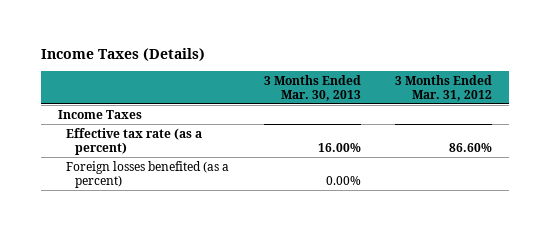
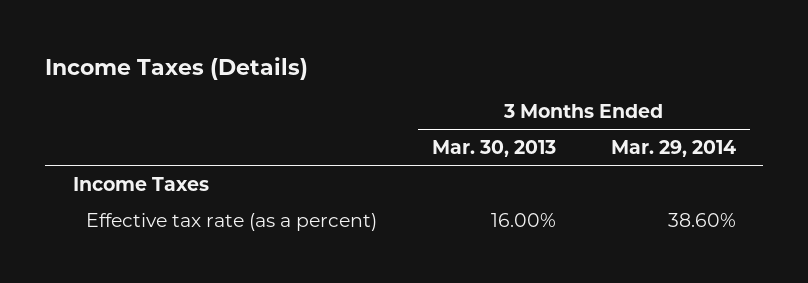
[395,75,493,101] 3 Months Ended Mar. 31, 2012 -> none
none -> [610,140,736,158] Mar. 29, 2014
[66,160,230,188] Foreign losses benefited (as a percent) -> none

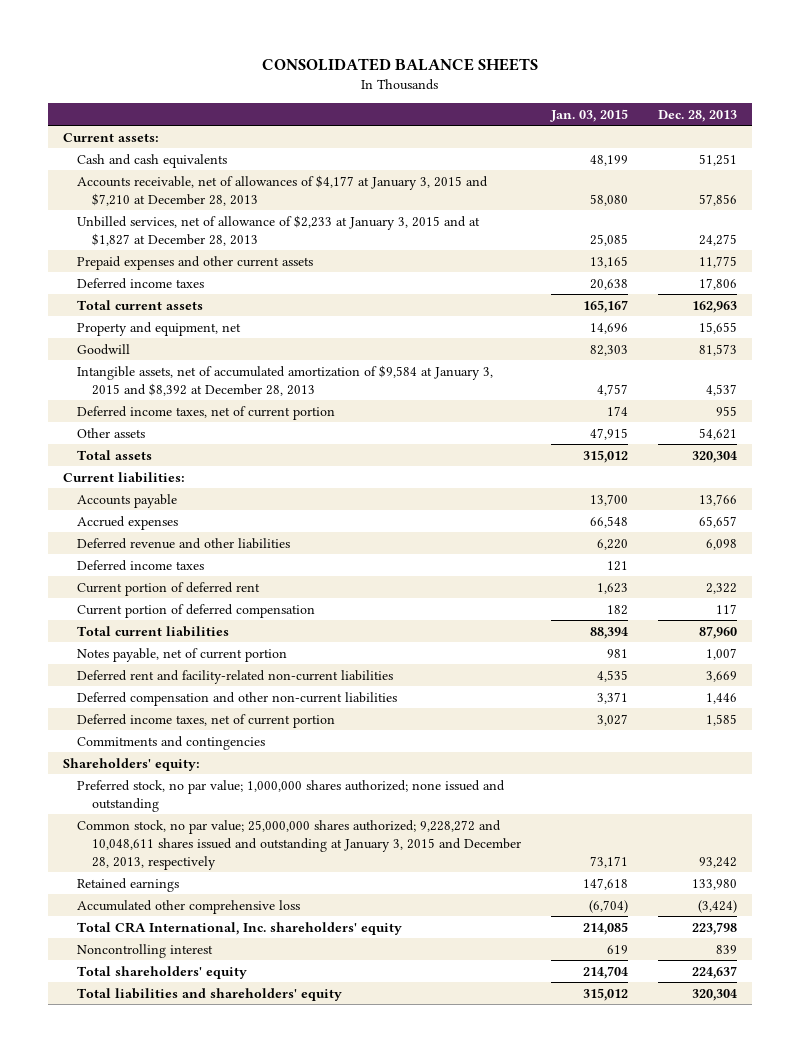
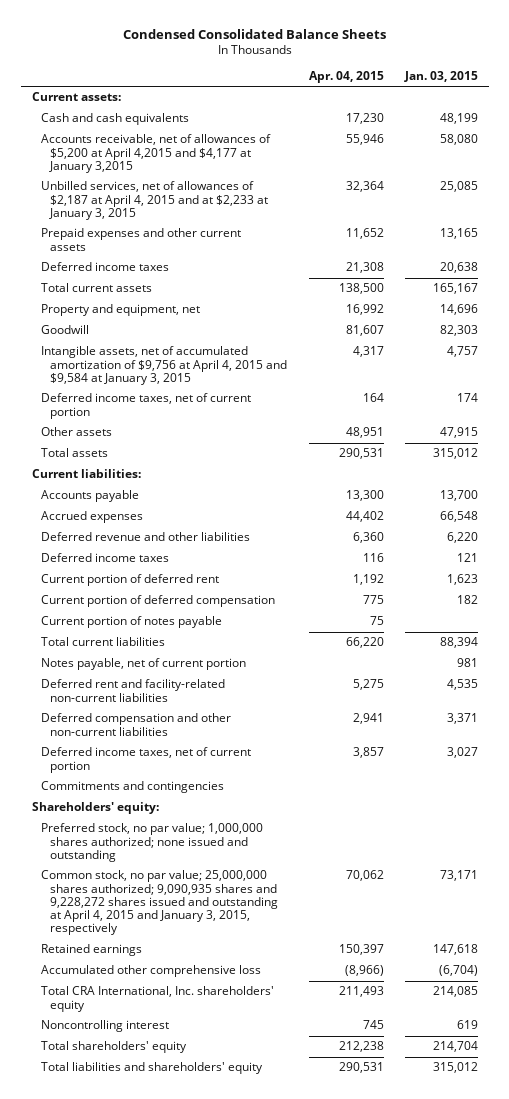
[261,57,538,71] CONSOLIDATED BALANCE SHEETS -> [122,28,386,39] Condensed Consolidated Balance Sheets
[657,109,737,122] Dec. 28, 2013 -> none
none -> [308,70,384,83] Apr. 04, 2015
[77,174,489,206] Accounts receivable, net of allowances of $4,177 at January 3, 2015 and $7,210 at December 28, 2013 -> [40,134,271,173] Accounts receivable, net of allowances of $5,200 at April 4,2015 and $4,177 at January 3,2015
[77,214,481,246] Unbilled services, net of allowance of $2,233 at January 3, 2015 and at $1,827 at December 28, 2013 -> [40,181,269,220] Unbilled services, net of allowances of $2,187 at April 4, 2015 and at $2,233 at January 3, 2015
[77,364,494,396] Intangible assets, net of accumulated amortization of $9,584 at January 3, 2015 and $8,392 at December 28, 2013 -> [40,346,288,385] Intangible assets, net of accumulated amortization of $9,756 at April 4, 2015 and $9,584 at January 3, 2015
none -> [40,616,222,629] Current portion of notes payable
[77,819,522,871] Common stock, no par value; 25,000,000 shares authorized; 9,228,272 and 10,048,611 shares issued and outstanding at January 3, 2015 and December 28, 2013, respectively -> [40,870,279,936] Common stock, no par value; 25,000,000 shares authorized; 9,090,935 shares and 9,228,272 shares issued and outstanding at April 4, 2015 and January 3, 2015, respectively

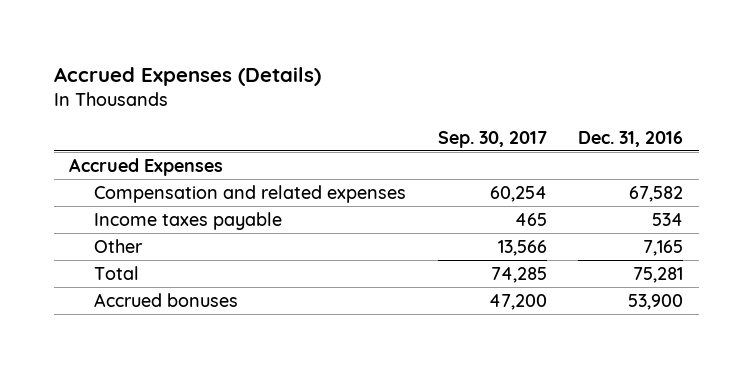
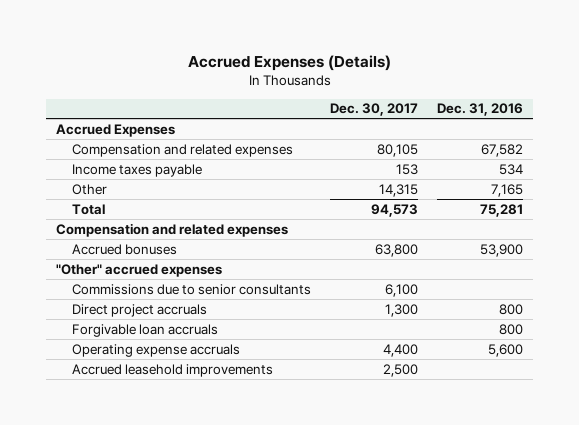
[437,130,547,148] Sep. 30, 2017 -> none
none -> [330,103,419,117] Dec. 30, 2017
none -> [55,222,288,237] Compensation and related expenses
none -> [55,263,222,277] "Other" accrued expenses
none -> [72,283,312,295] Commissions due to senior consultants
none -> [72,303,208,317] Direct project accruals
none -> [72,323,219,337] Forgivable loan accruals
none -> [72,343,241,357] Operating expense accruals
none -> [72,363,274,377] Accrued leasehold improvements

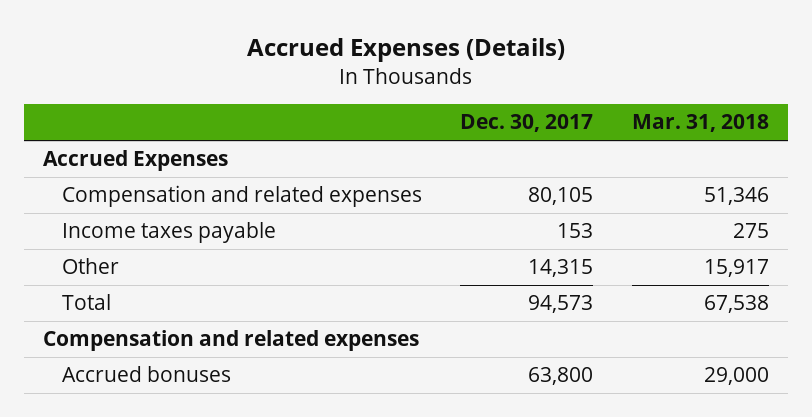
[437,103,524,117] Dec. 31, 2016 -> none
none -> [631,114,769,133] Mar. 31, 2018
[55,263,222,277] "Other" accrued expenses -> none
[72,283,312,295] Commissions due to senior consultants -> none
[72,303,208,317] Direct project accruals -> none
[72,323,219,337] Forgivable loan accruals -> none
[72,343,241,357] Operating expense accruals -> none
[72,363,274,377] Accrued leasehold improvements -> none

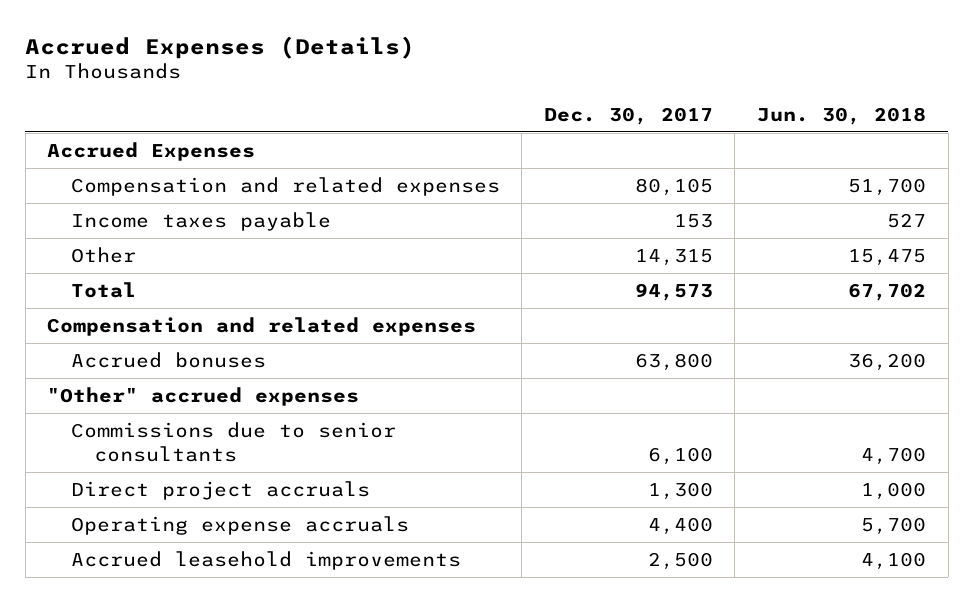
[631,114,769,133] Mar. 31, 2018 -> none
none -> [756,106,926,125] Jun. 30, 2018
none -> [47,387,360,407] "Other" accrued expenses
none -> [70,422,396,462] Commissions due to senior consultants
none -> [70,481,370,501] Direct project accruals
none -> [70,516,409,536] Operating expense accruals
none -> [70,551,461,571] Accrued leasehold improvements

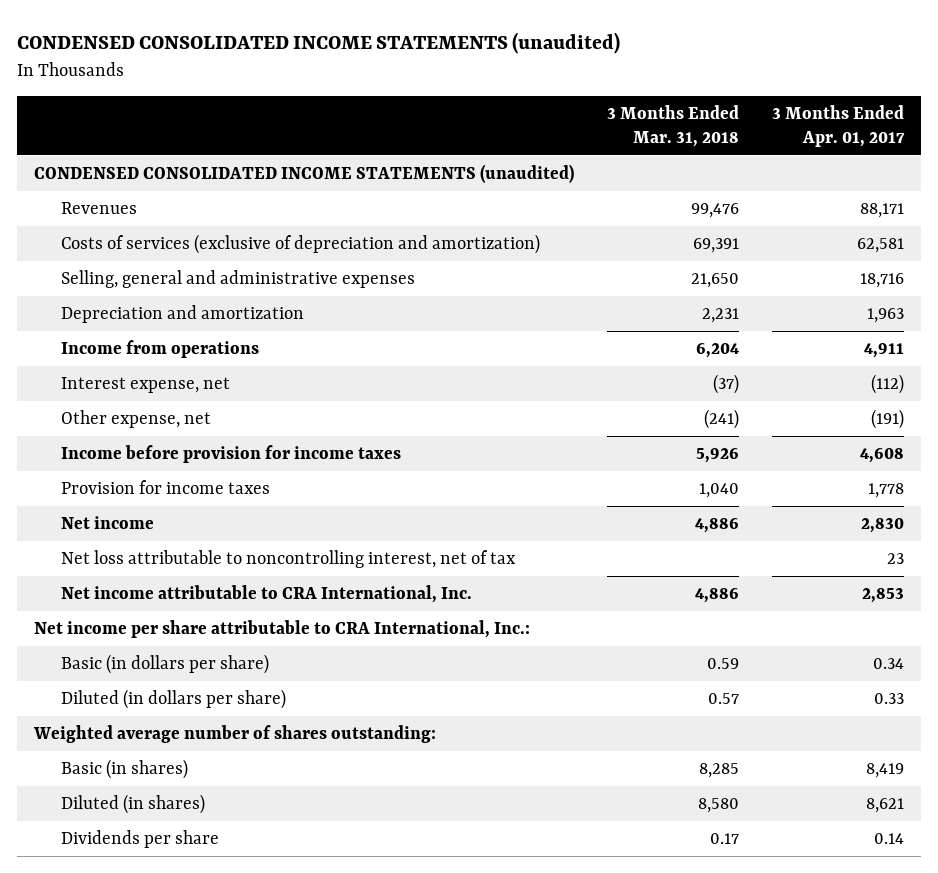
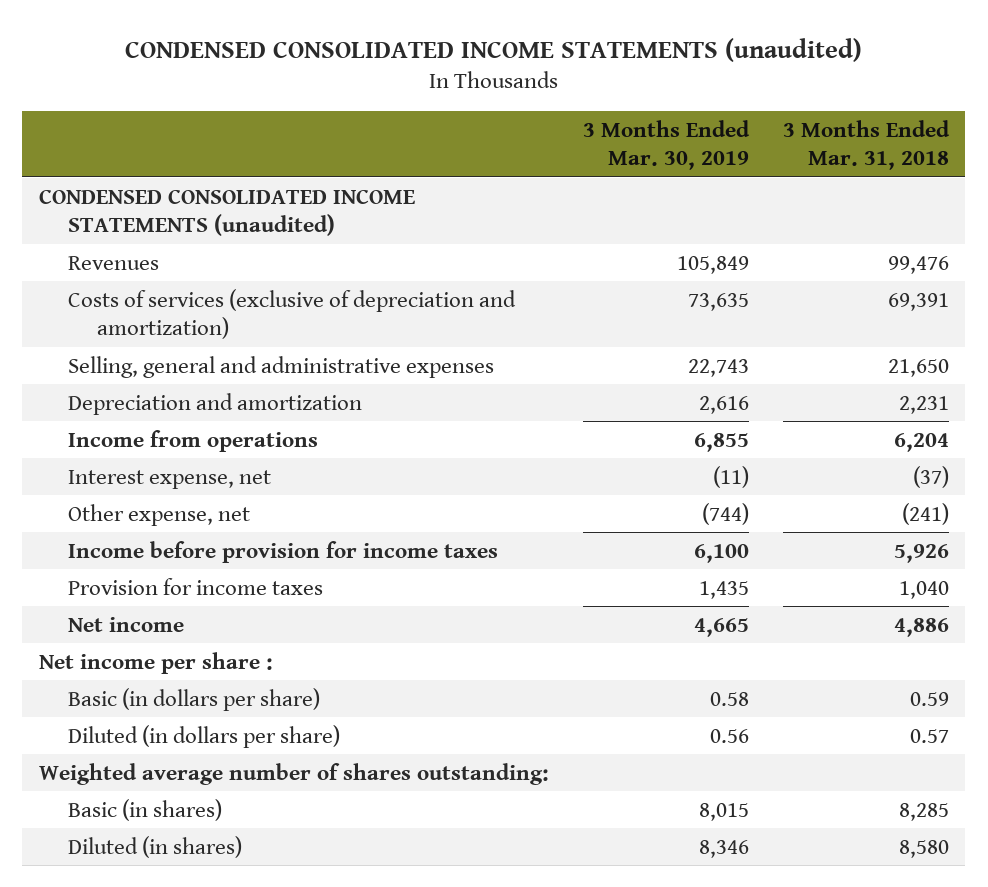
[772,105,906,148] 3 Months Ended Apr. 01, 2017 -> none
none -> [582,119,750,171] 3 Months Ended Mar. 30, 2019
[60,550,516,569] Net loss attributable to noncontrolling interest, net of tax -> none
[60,585,472,604] Net income attributable to CRA International, Inc. -> none
[34,620,531,639] Net income per share attributable to CRA International, Inc.: -> [39,651,274,674] Net income per share :
[60,830,219,849] Dividends per share -> none

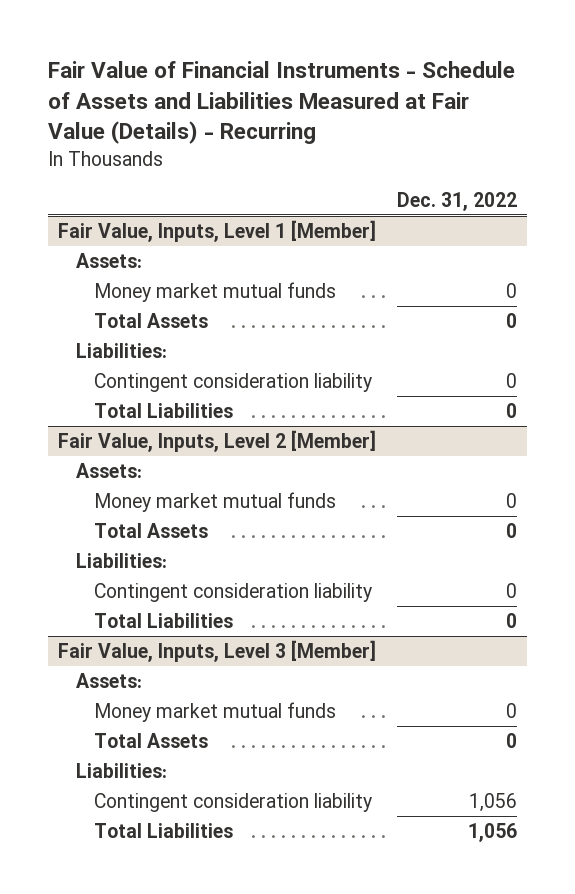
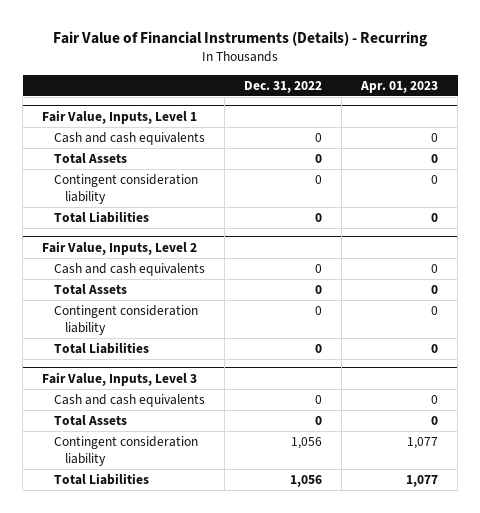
[47,61,515,145] Fair Value of Financial Instruments - Schedule of Assets and Liabilities Measured at Fair Value (Details) - Recurring -> [53,31,429,48] Fair Value of Financial Instruments (Details) - Recurring
none -> [360,80,439,93] Apr. 01, 2023
[76,252,143,268] Assets: -> none
[57,219,376,242] Fair Value, Inputs, Level 1 [Member] -> [42,109,198,124] Fair Value, Inputs, Level 1
[94,281,337,302] Money market mutual funds -> [53,131,205,145] Cash and cash equivalents
[76,342,168,358] Liabilities: -> none
[76,462,143,478] Assets: -> none
[57,429,376,452] Fair Value, Inputs, Level 2 [Member] -> [42,240,198,255] Fair Value, Inputs, Level 2
[94,491,337,512] Money market mutual funds -> [53,262,205,276] Cash and cash equivalents
[76,552,168,568] Liabilities: -> none
[76,672,143,688] Assets: -> none
[57,639,376,662] Fair Value, Inputs, Level 3 [Member] -> [42,371,198,386] Fair Value, Inputs, Level 3
[94,701,337,722] Money market mutual funds -> [53,393,205,407] Cash and cash equivalents
[76,762,168,778] Liabilities: -> none

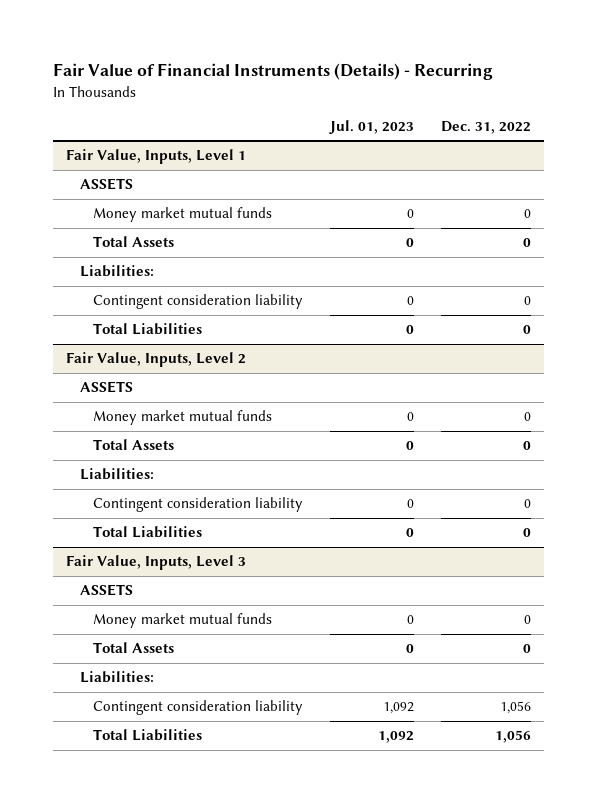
[360,80,439,93] Apr. 01, 2023 -> none
none -> [328,119,414,134] Jul. 01, 2023
none -> [79,178,133,191] ASSETS
[53,131,205,145] Cash and cash equivalents -> [93,207,273,223] Money market mutual funds
none -> [79,265,154,278] Liabilities:
none -> [79,381,133,394] ASSETS
[53,262,205,276] Cash and cash equivalents -> [93,410,273,426] Money market mutual funds
none -> [79,468,154,481] Liabilities:
none -> [79,584,133,597] ASSETS
[53,393,205,407] Cash and cash equivalents -> [93,613,273,629] Money market mutual funds
none -> [79,671,154,684] Liabilities:

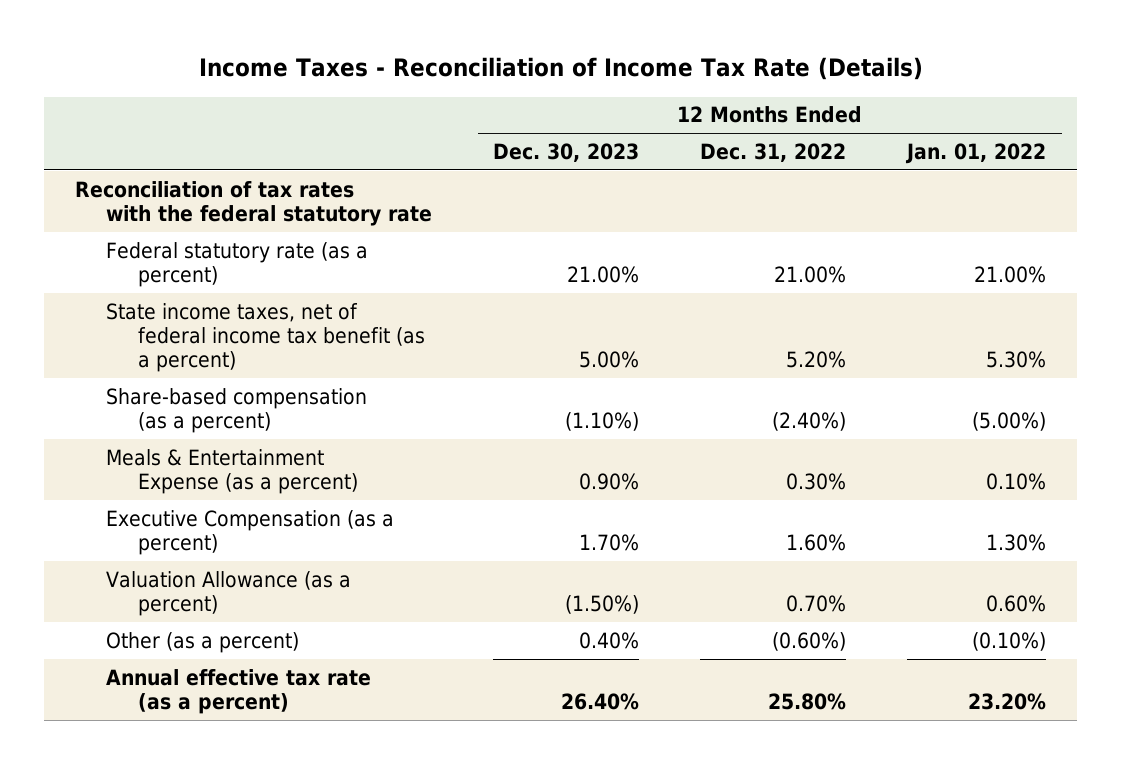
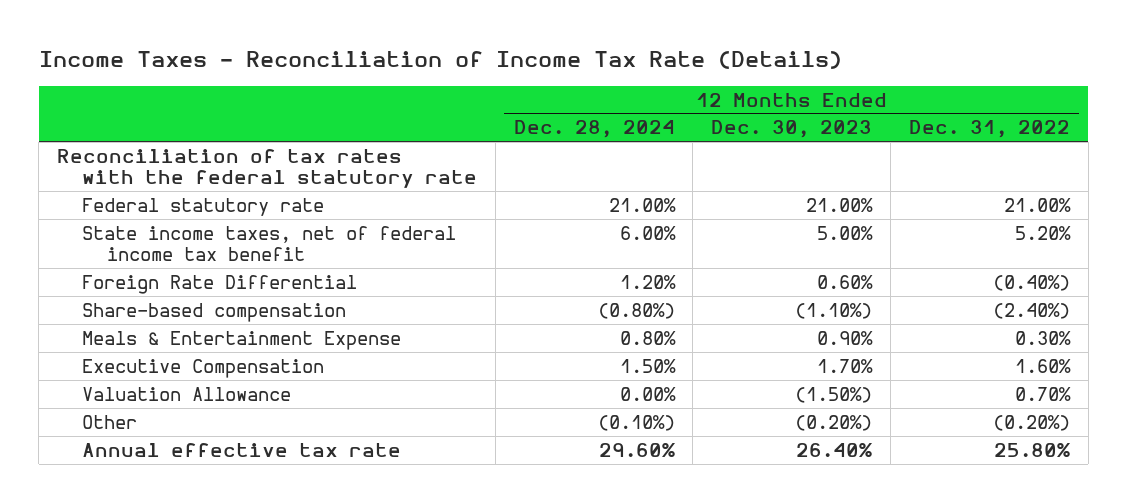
[905,142,1047,164] Jan. 01, 2022 -> none
none -> [513,120,675,139] Dec. 28, 2024
[106,241,369,287] Federal statutory rate (as a percent) -> [81,197,324,216] Federal statutory rate
[106,302,425,373] State income taxes, net of federal income tax benefit (as a percent) -> [81,225,456,262] State income taxes, net of federal income tax benefit
none -> [81,274,357,294] Foreign Rate Differential
[106,387,368,433] Share-based compensation (as a percent) -> [81,302,346,322] Share-based compensation
[106,448,358,494] Meals & Entertainment Expense (as a percent) -> [81,330,401,350] Meals & Entertainment Expense
[106,509,395,555] Executive Compensation (as a percent) -> [81,358,324,378] Executive Compensation
[106,570,352,616] Valuation Allowance (as a percent) -> [81,386,291,401] Valuation Allowance
[106,631,300,653] Other (as a percent) -> [81,414,137,429] Other
[579,631,640,649] 0.40% -> [795,414,873,431] (0.20%)
[772,631,847,651] (0.60%) -> [992,414,1070,431] (0.20%)
[106,668,372,714] Annual effective tax rate (as a percent) -> [81,442,401,457] Annual effective tax rate

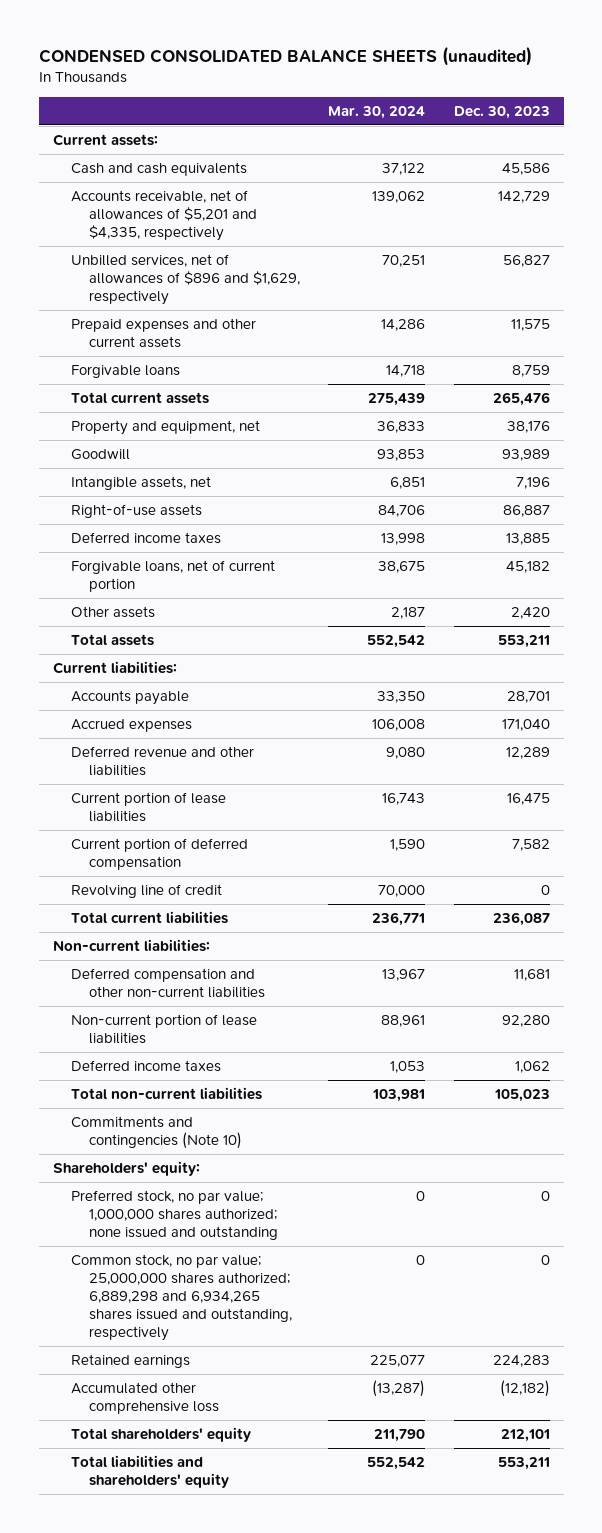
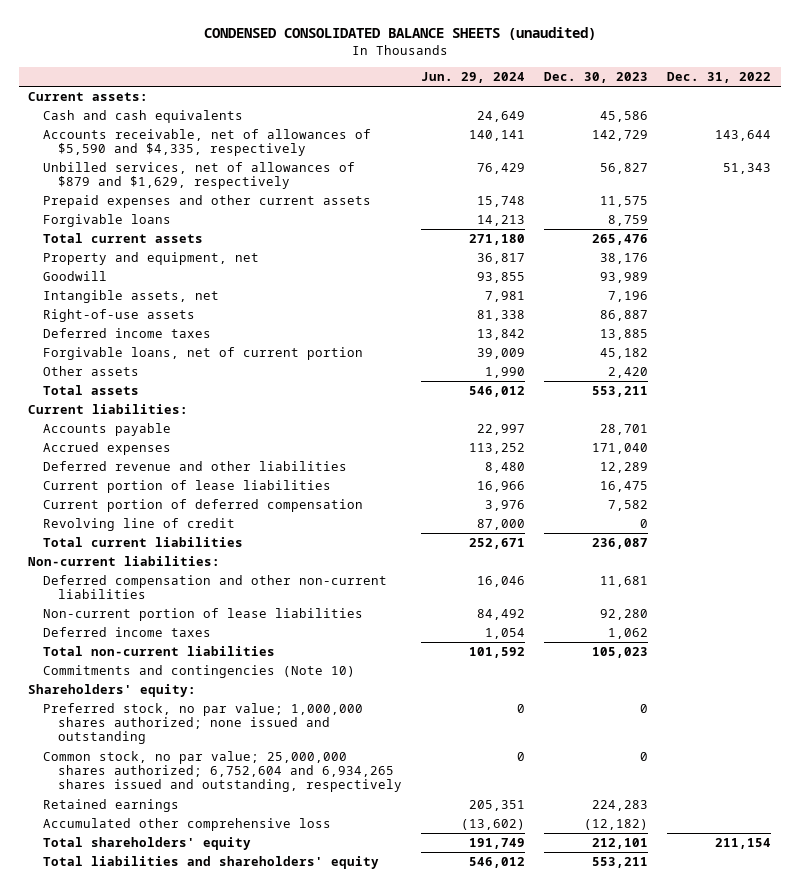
[328,105,426,119] Mar. 30, 2024 -> none
none -> [420,72,525,84] Jun. 29, 2024
none -> [667,72,772,84] Dec. 31, 2022
[70,190,257,242] Accounts receivable, net of allowances of $5,201 and $4,335, respectively -> [43,129,372,157] Accounts receivable, net of allowances of $5,590 and $4,335, respectively
[70,254,300,306] Unbilled services, net of allowances of $896 and $1,629, respectively -> [43,162,356,190] Unbilled services, net of allowances of $879 and $1,629, respectively
[70,1254,292,1342] Common stock, no par value; 25,000,000 shares authorized; 6,889,298 and 6,934,265 shares issued and outstanding, respectively -> [43,751,402,793] Common stock, no par value; 25,000,000 shares authorized; 6,752,604 and 6,934,265 shares issued and outstanding, respectively

